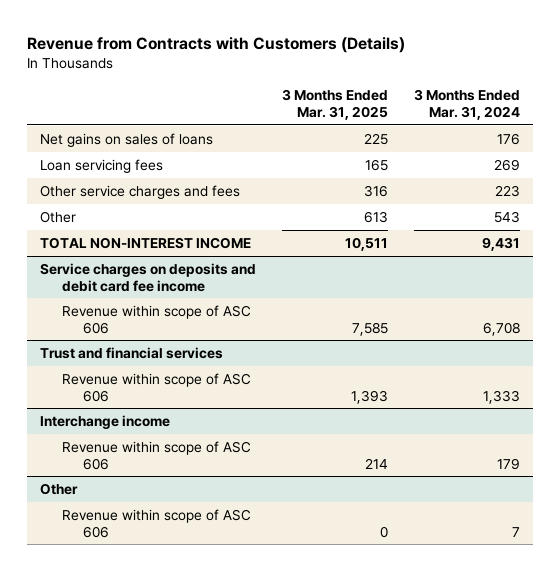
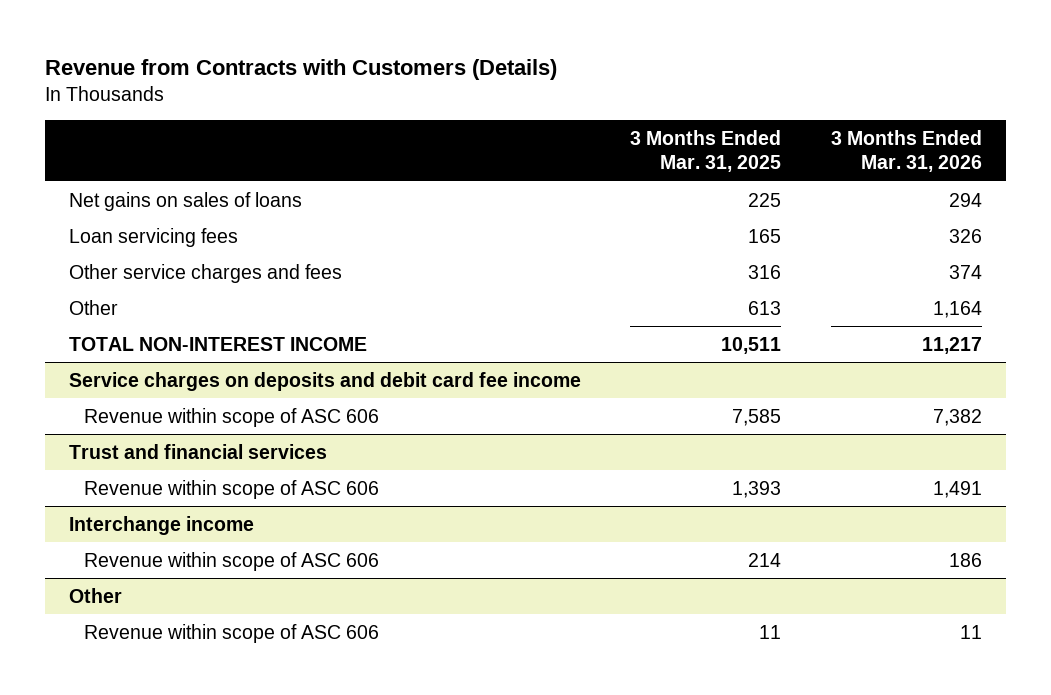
[413,88,520,120] 3 Months Ended Mar. 31, 2024 -> none
none -> [830,130,982,172] 3 Months Ended Mar. 31, 2026
[380,525,389,538] 0 -> [759,624,782,639] 11

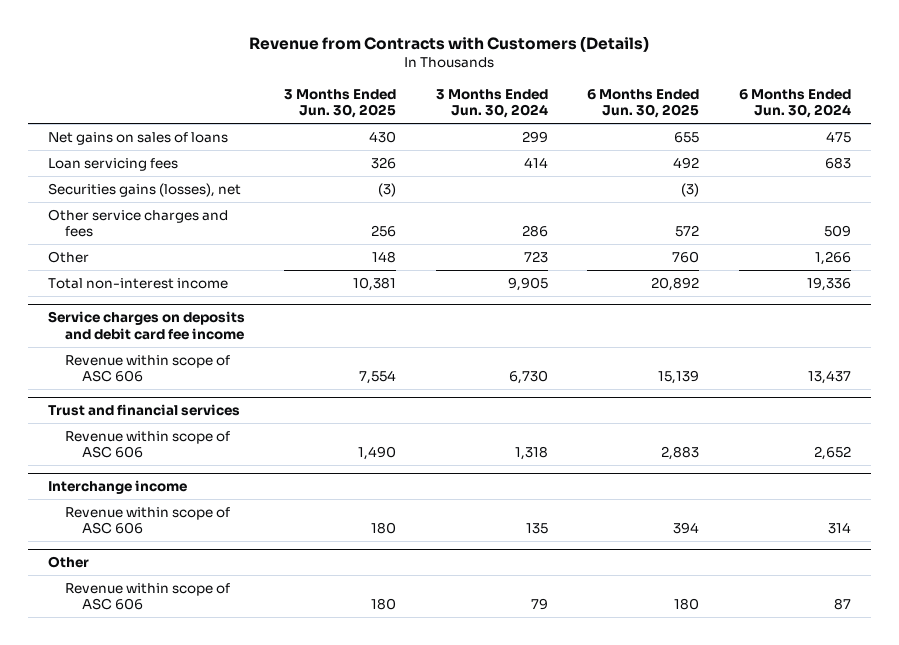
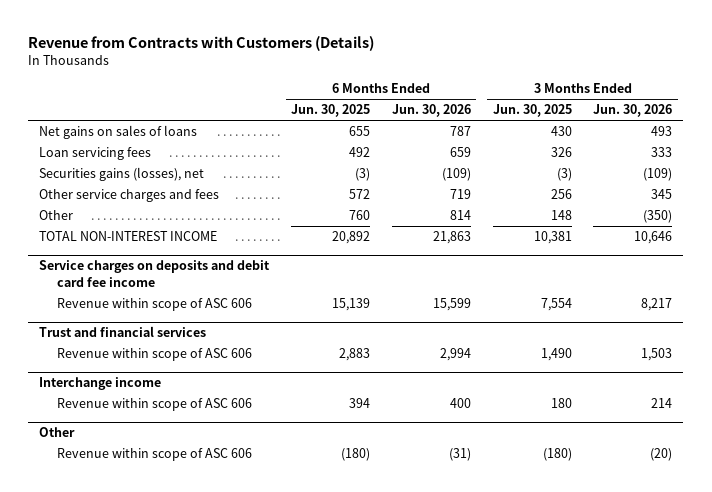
[435,88,548,119] 3 Months Ended Jun. 30, 2024 -> none
[739,88,852,119] 6 Months Ended Jun. 30, 2024 -> none
none -> [391,104,471,118] Jun. 30, 2026
none -> [593,104,673,118] Jun. 30, 2026
[47,277,228,289] Total non-interest income -> [39,231,218,242] TOTAL NON-INTEREST INCOME
[371,598,397,611] 180 -> [542,448,572,462] (180)
[674,598,700,611] 180 -> [341,448,371,462] (180)

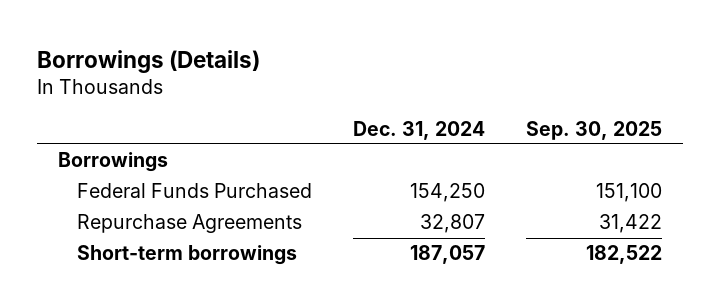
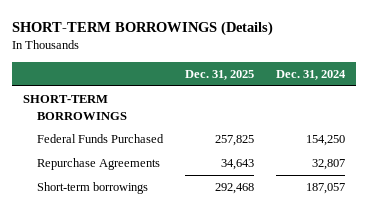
[37,49,261,73] Borrowings (Details) -> [12,21,274,37] SHORT-TERM BORROWINGS (Details)
[526,120,663,140] Sep. 30, 2025 -> none
none -> [185,70,255,81] Dec. 31, 2025
[57,152,168,173] Borrowings -> [23,95,128,120] SHORT-TERM BORROWINGS

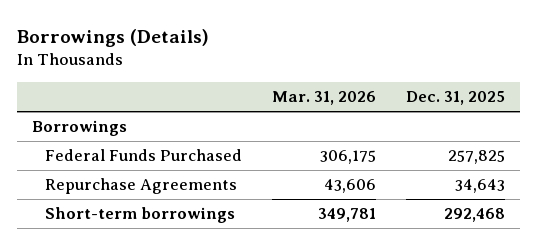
[12,21,274,37] SHORT-TERM BORROWINGS (Details) -> [17,28,210,47] Borrowings (Details)
[275,70,346,81] Dec. 31, 2024 -> none
none -> [271,91,376,106] Mar. 31, 2026
[23,95,128,120] SHORT-TERM BORROWINGS -> [32,120,128,137] Borrowings

